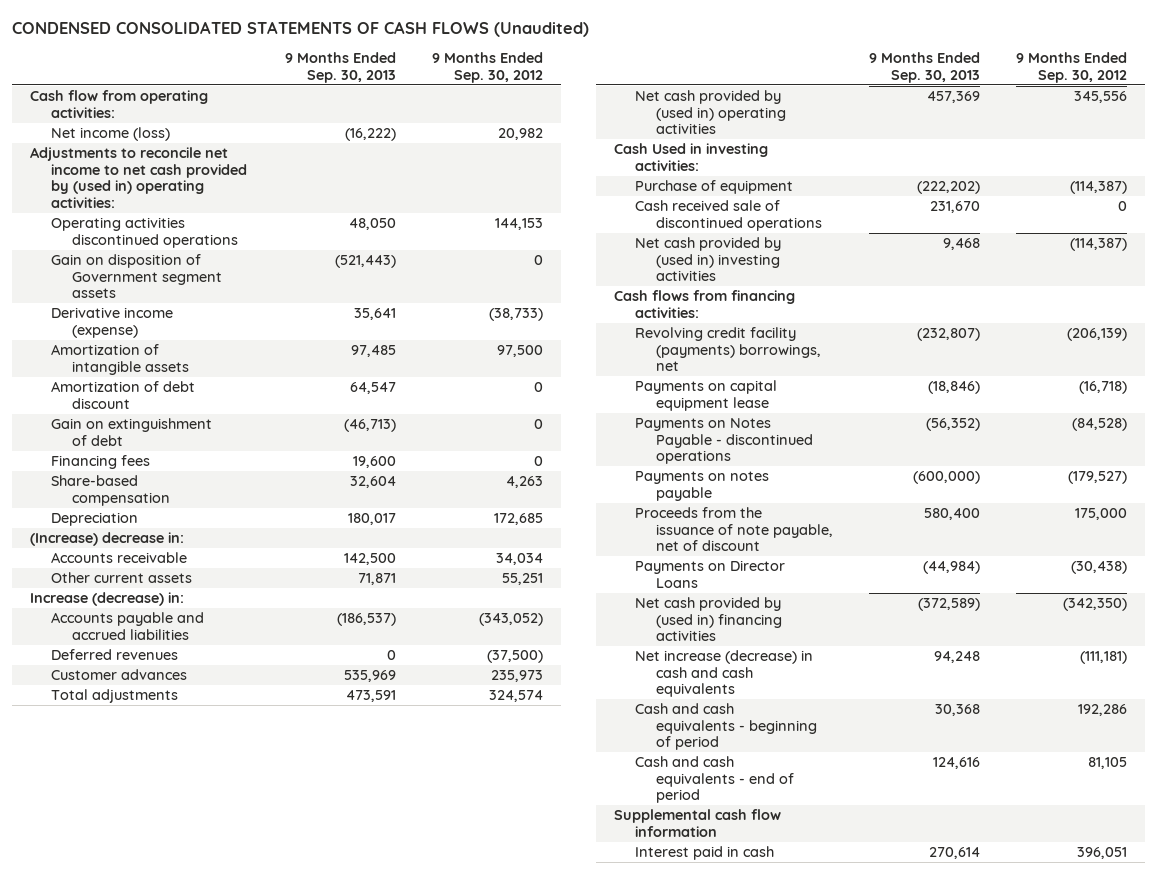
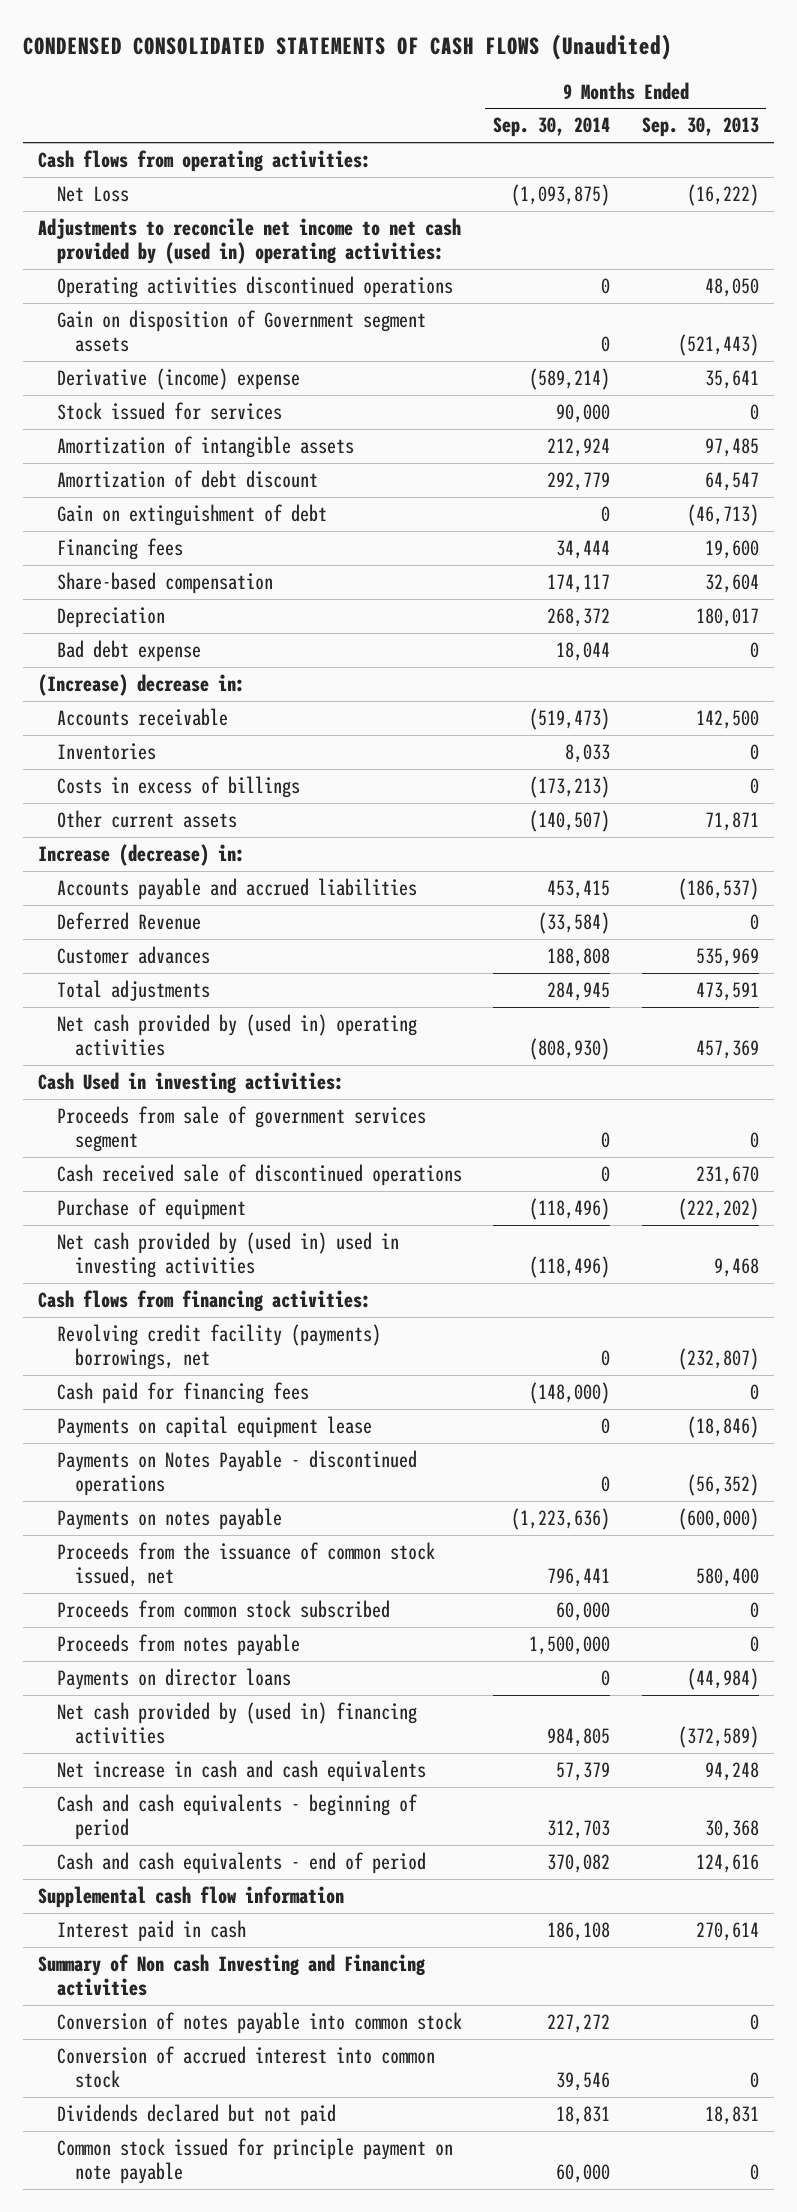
[431,52,543,83] 9 Months Ended Sep. 30, 2012 -> none
none -> [493,117,611,138] Sep. 30, 2014
[29,90,208,118] Cash flow from operating activities: -> [38,150,372,173] Cash flows from operating activities:
[50,127,170,142] Net income (loss) -> [56,186,129,203] Net Loss
[50,307,173,338] Derivative income (expense) -> [56,368,300,391] Derivative (income) expense
none -> [56,402,282,421] Stock issued for services
none -> [56,640,201,663] Bad debt expense
none -> [56,743,156,761] Inventories
none -> [56,776,300,799] Costs in excess of billings
[50,649,178,661] Deferred revenues -> [56,912,201,931] Deferred Revenue
none -> [56,1106,426,1153] Proceeds from sale of government services segment
[635,180,794,195] Purchase of equipment -> [56,1198,246,1221] Purchase of equipment
[635,237,782,282] Net cash provided by (used in) investing activities -> [56,1232,399,1279] Net cash provided by (used in) used in investing activities
none -> [56,1382,309,1405] Cash paid for financing fees
[635,507,834,552] Proceeds from the issuance of note payable, net of discount -> [56,1542,435,1588] Proceeds from the issuance of common stock issued, net
none -> [56,1600,390,1619] Proceeds from common stock subscribed
none -> [56,1634,300,1657] Proceeds from notes payable
[635,560,786,588] Payments on Director Loans -> [56,1668,291,1691] Payments on director loans
[635,650,814,698] Net increase (decrease) in cash and cash equivalents -> [56,1760,426,1783] Net increase in cash and cash equivalents
none -> [38,1954,427,1997] Summary of Non cash Investing and Financing activities
none -> [56,2012,462,2035] Conversion of notes payable into common stock
none -> [56,2046,435,2089] Conversion of accrued interest into common stock
none -> [56,2104,336,2127] Dividends declared but not paid
none -> [56,2138,453,2185] Common stock issued for principle payment on note payable

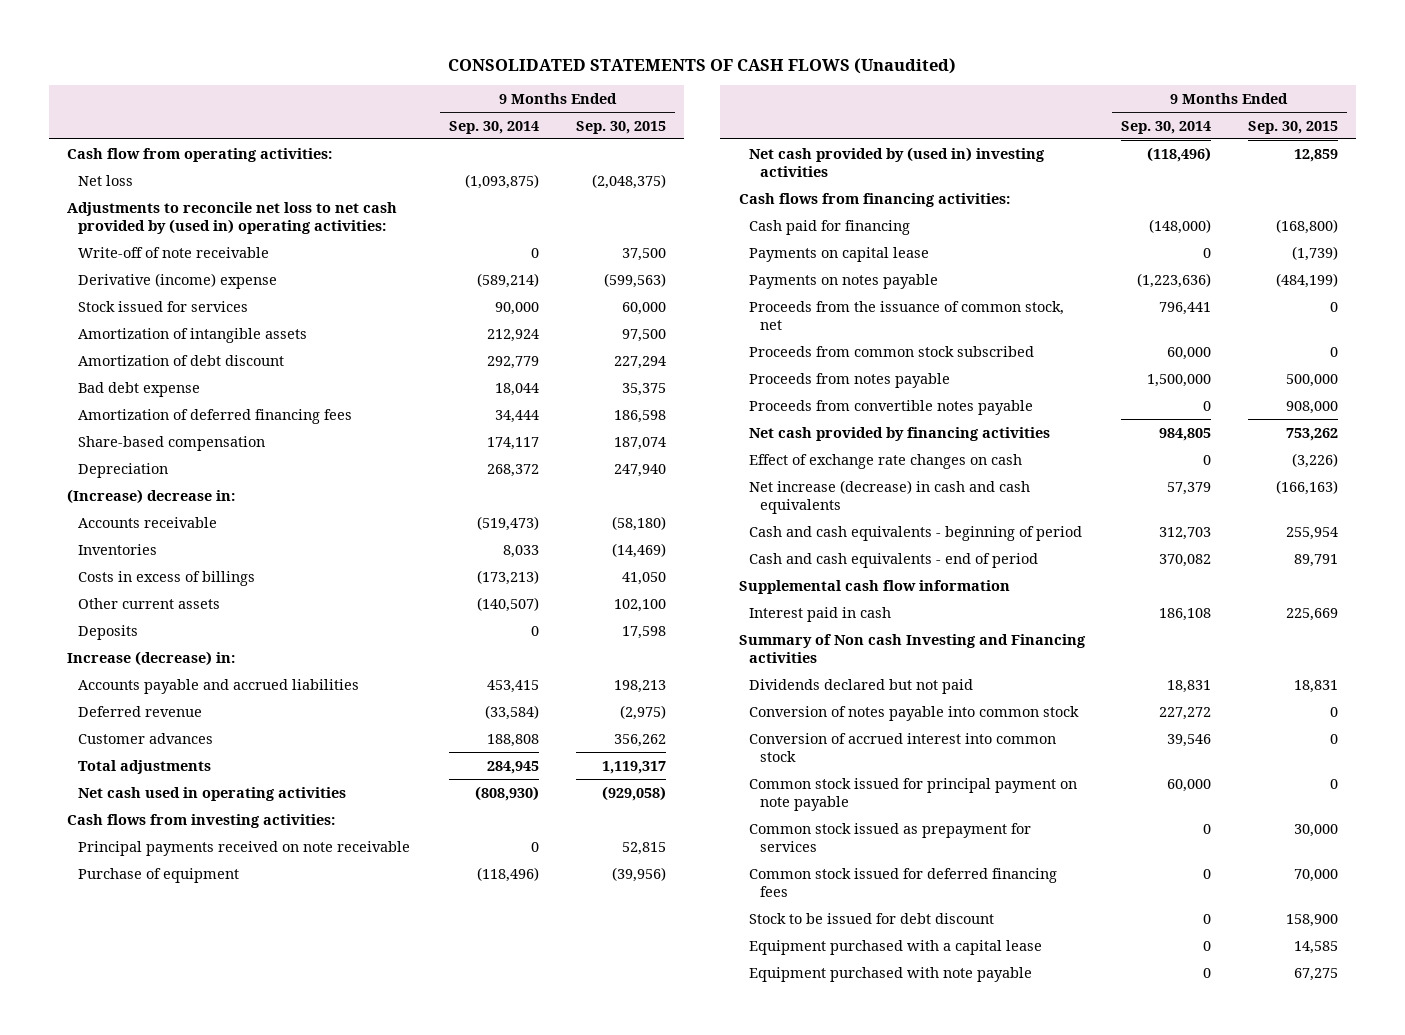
[22,34,672,61] CONDENSED CONSOLIDATED STATEMENTS OF CASH FLOWS (Unaudited) -> [448,57,957,74] CONSOLIDATED STATEMENTS OF CASH FLOWS (Unaudited)
[641,117,759,138] Sep. 30, 2013 -> none
none -> [575,120,666,134] Sep. 30, 2015
[56,276,453,299] Operating activities discontinued operations -> none
[56,310,426,353] Gain on disposition of Government segment assets -> none
[38,150,372,173] Cash flows from operating activities: -> [66,147,332,162] Cash flow from operating activities:
[56,186,129,203] Net Loss -> [77,174,133,186] Net loss
[38,218,462,265] Adjustments to reconcile net income to net cash provided by (used in) operating activities: -> [66,201,397,234] Adjustments to reconcile net loss to net cash provided by (used in) operating activities:
none -> [77,246,269,258] Write-off of note receivable
[56,504,327,527] Gain on extinguishment of debt -> none
[56,640,201,663] Bad debt expense -> [77,381,200,397] Bad debt expense
[56,538,183,561] Financing fees -> [77,408,352,424] Amortization of deferred financing fees
none -> [77,624,138,640] Deposits
[56,912,201,931] Deferred Revenue -> [77,705,202,717] Deferred revenue
[56,1106,426,1153] Proceeds from sale of government services segment -> none
[56,1164,462,1187] Cash received sale of discontinued operations -> none
[56,1014,417,1057] Net cash provided by (used in) operating activities -> [77,786,346,801] Net cash used in operating activities
[38,1072,345,1095] Cash Used in investing activities: -> [66,813,335,828] Cash flows from investing activities:
none -> [77,840,410,856] Principal payments received on note receivable
[56,1232,399,1279] Net cash provided by (used in) used in investing activities -> [749,146,1046,177] Net cash provided by (used in) investing activities
[56,1324,381,1371] Revolving credit facility (payments) borrowings, net -> none
[56,1450,417,1497] Payments on Notes Payable - discontinued operations -> none
[56,1382,309,1405] Cash paid for financing fees -> [749,219,911,235] Cash paid for financing
[56,1416,372,1439] Payments on capital equipment lease -> [749,246,930,262] Payments on capital lease
[56,1542,435,1588] Proceeds from the issuance of common stock issued, net -> [749,300,1065,330] Proceeds from the issuance of common stock, net
[56,1668,291,1691] Payments on director loans -> none
none -> [749,399,1034,415] Proceeds from convertible notes payable
[56,1702,417,1745] Net cash provided by (used in) financing activities -> [749,426,1051,441] Net cash provided by financing activities
none -> [749,453,1023,469] Effect of exchange rate changes on cash
[56,1760,426,1783] Net increase in cash and cash equivalents -> [749,479,1031,514] Net increase (decrease) in cash and cash equivalents
[56,2104,336,2127] Dividends declared but not paid -> [749,678,974,694] Dividends declared but not paid
[56,2138,453,2185] Common stock issued for principle payment on note payable -> [749,777,1078,811] Common stock issued for principal payment on note payable
none -> [749,822,1032,852] Common stock issued as prepayment for services
none -> [749,867,1058,897] Common stock issued for deferred financing fees
none -> [749,912,995,924] Stock to be issued for debt discount
none -> [749,939,1043,955] Equipment purchased with a capital lease
none -> [749,966,1033,982] Equipment purchased with note payable

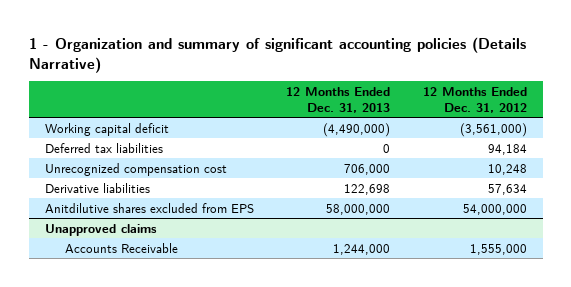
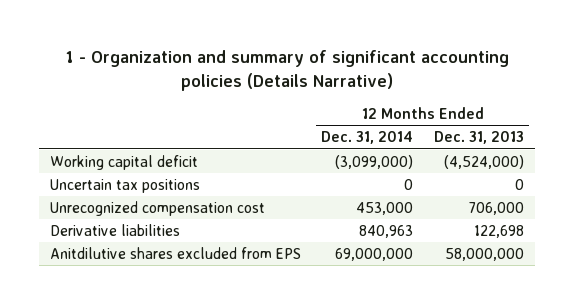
[422,86,527,113] 12 Months Ended Dec. 31, 2012 -> none
none -> [321,131,414,145] Dec. 31, 2014
[44,142,163,153] Deferred tax liabilities -> none
[323,122,391,137] (4,490,000) -> [444,154,525,169] (4,524,000)
none -> [49,178,200,193] Uncertain tax positions
[44,223,157,236] Unapproved claims -> none
[64,242,178,253] Accounts Receivable -> none

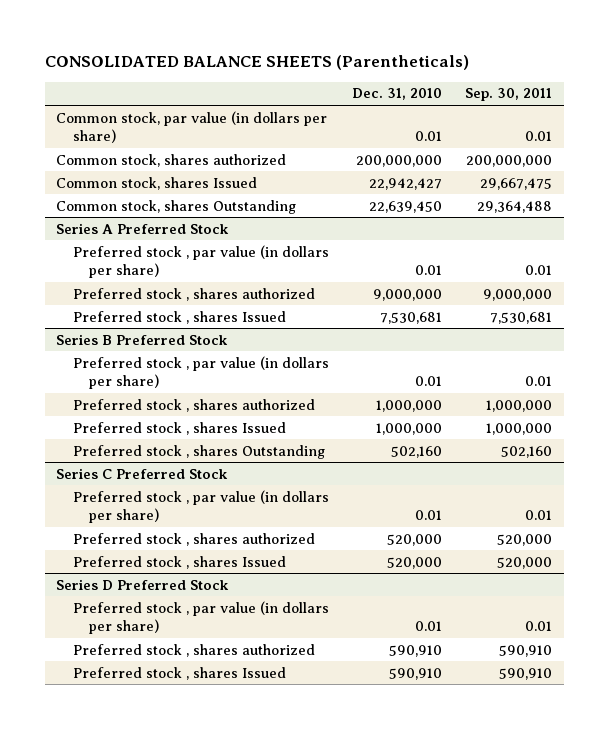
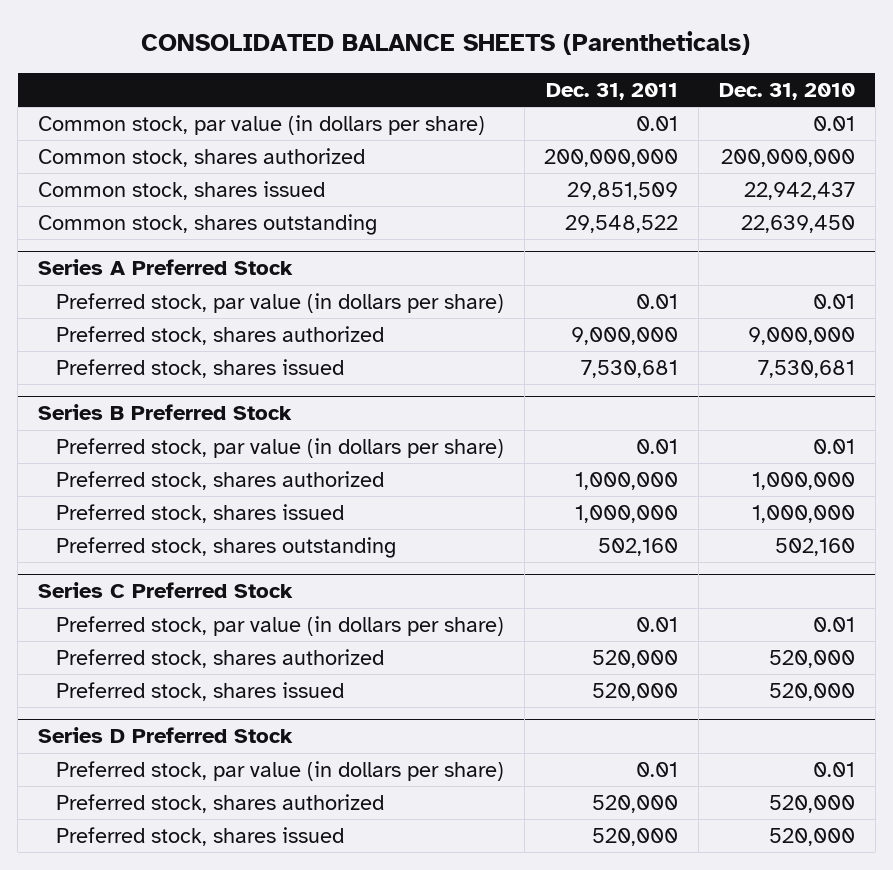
[465,88,553,102] Sep. 30, 2011 -> none
none -> [546,82,679,100] Dec. 31, 2011
[56,176,258,190] Common stock, shares Issued -> [38,181,326,201] Common stock, shares issued
[368,177,442,190] 22,942,427 -> [743,182,855,201] 22,942,437
[56,199,297,214] Common stock, shares Outstanding -> [38,214,378,236] Common stock, shares outstanding
[72,244,329,279] Preferred stock , par value (in dollars per share) -> [55,293,504,314] Preferred stock, par value (in dollars per share)
[72,287,315,301] Preferred stock , shares authorized -> [55,326,384,346] Preferred stock, shares authorized
[72,310,286,324] Preferred stock , shares Issued -> [55,359,344,379] Preferred stock, shares issued
[72,355,329,390] Preferred stock , par value (in dollars per share) -> [55,438,504,459] Preferred stock, par value (in dollars per share)
[72,398,315,412] Preferred stock , shares authorized -> [55,471,384,491] Preferred stock, shares authorized
[72,421,286,435] Preferred stock , shares Issued -> [55,504,344,524] Preferred stock, shares issued
[72,444,325,459] Preferred stock , shares Outstanding -> [55,537,396,559] Preferred stock, shares outstanding
[72,489,329,524] Preferred stock , par value (in dollars per share) -> [55,616,504,637] Preferred stock, par value (in dollars per share)
[72,532,315,546] Preferred stock , shares authorized -> [55,649,384,669] Preferred stock, shares authorized
[72,555,286,569] Preferred stock , shares Issued -> [55,682,344,702] Preferred stock, shares issued
[72,600,329,635] Preferred stock , par value (in dollars per share) -> [55,761,504,782] Preferred stock, par value (in dollars per share)
[72,643,315,657] Preferred stock , shares authorized -> [55,794,384,814] Preferred stock, shares authorized
[388,644,442,657] 590,910 -> [768,795,855,814] 520,000
[72,666,286,680] Preferred stock , shares Issued -> [55,827,344,847] Preferred stock, shares issued
[388,667,442,680] 590,910 -> [768,828,855,847] 520,000

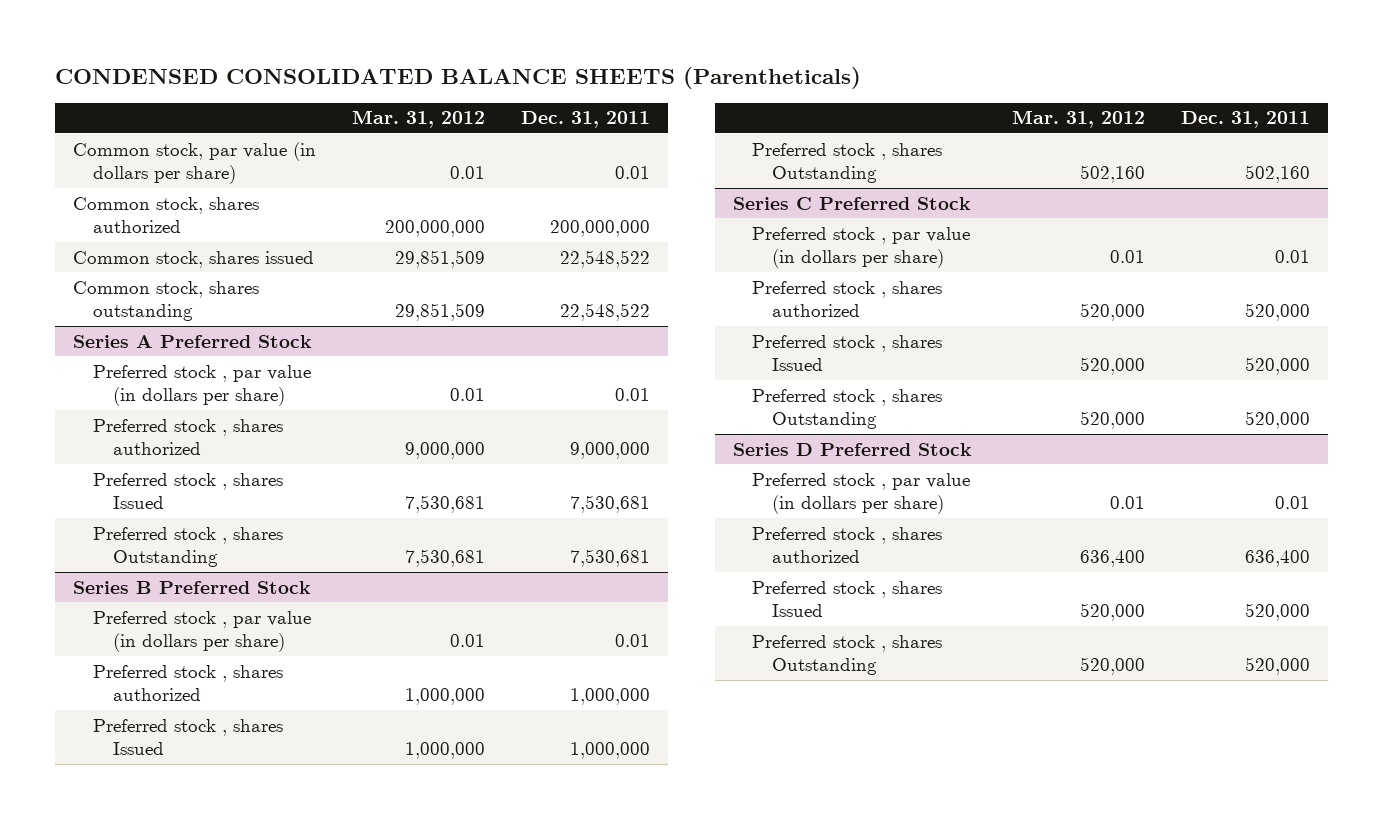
[141,31,751,56] CONSOLIDATED BALANCE SHEETS (Parentheticals) -> [55,67,862,90] CONDENSED CONSOLIDATED BALANCE SHEETS (Parentheticals)
[718,82,855,100] Dec. 31, 2010 -> none
none -> [352,110,486,129] Mar. 31, 2012
[567,182,679,201] 29,851,509 -> [560,249,651,268] 22,548,522
[565,215,679,234] 29,548,522 -> [560,303,651,322] 22,548,522
[55,293,504,314] Preferred stock, par value (in dollars per share) -> [92,364,311,407] Preferred stock , par value (in dollars per share)
[55,326,384,346] Preferred stock, shares authorized -> [92,418,283,456] Preferred stock , shares authorized
[55,359,344,379] Preferred stock, shares issued -> [92,472,283,510] Preferred stock , shares Issued
none -> [92,526,283,568] Preferred stock , shares Outstanding
[55,438,504,459] Preferred stock, par value (in dollars per share) -> [92,610,311,653] Preferred stock , par value (in dollars per share)
[55,471,384,491] Preferred stock, shares authorized -> [92,664,283,702] Preferred stock , shares authorized
[55,504,344,524] Preferred stock, shares issued -> [92,718,283,756] Preferred stock , shares Issued
[55,537,396,559] Preferred stock, shares outstanding -> [752,142,943,184] Preferred stock , shares Outstanding
[55,616,504,637] Preferred stock, par value (in dollars per share) -> [752,226,971,269] Preferred stock , par value (in dollars per share)
[55,649,384,669] Preferred stock, shares authorized -> [752,280,943,318] Preferred stock , shares authorized
[55,682,344,702] Preferred stock, shares issued -> [752,334,943,372] Preferred stock , shares Issued
none -> [752,388,943,430] Preferred stock , shares Outstanding
[55,761,504,782] Preferred stock, par value (in dollars per share) -> [752,472,971,515] Preferred stock , par value (in dollars per share)
[55,794,384,814] Preferred stock, shares authorized -> [752,526,943,564] Preferred stock , shares authorized
[592,795,679,814] 520,000 -> [1244,550,1310,568] 636,400
[55,827,344,847] Preferred stock, shares issued -> [752,580,943,618] Preferred stock , shares Issued
none -> [752,634,943,676] Preferred stock , shares Outstanding

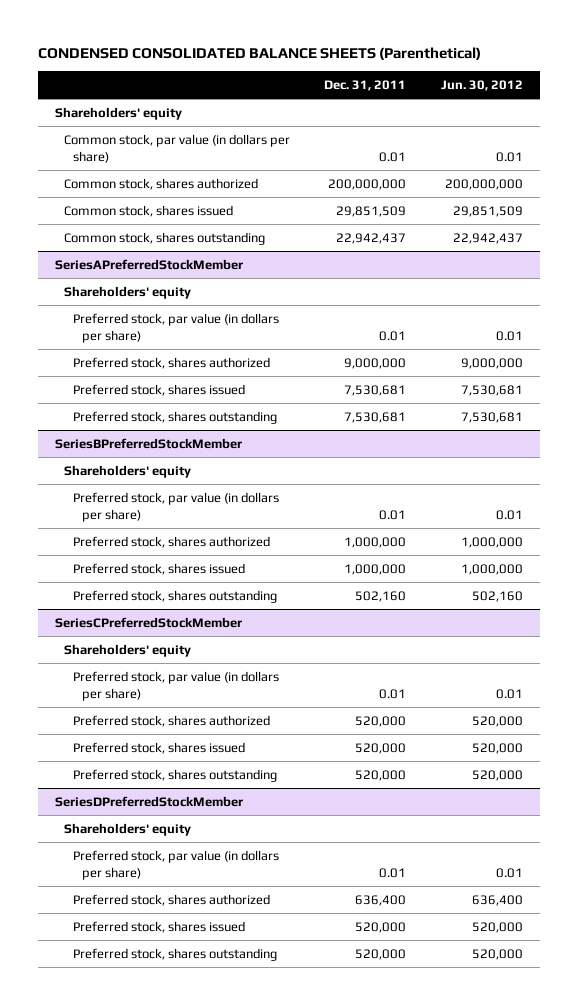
[55,67,862,90] CONDENSED CONSOLIDATED BALANCE SHEETS (Parentheticals) -> [37,47,481,61] CONDENSED CONSOLIDATED BALANCE SHEETS (Parenthetical)
[352,110,486,129] Mar. 31, 2012 -> none
none -> [440,80,523,92] Jun. 30, 2012
none -> [54,106,182,120] Shareholders' equity
[73,334,313,348] Series A Preferred Stock -> none
[73,580,312,594] Series B Preferred Stock -> none
[732,196,971,210] Series C Preferred Stock -> none
[732,442,972,456] Series D Preferred Stock -> none
[560,249,651,268] 22,548,522 -> [336,205,407,217] 29,851,509
[560,303,651,322] 22,548,522 -> [336,232,407,244] 22,942,437
none -> [54,258,243,270] SeriesAPreferredStockMember
none -> [63,285,191,299] Shareholders' equity
[92,364,311,407] Preferred stock , par value (in dollars per share) -> [73,312,280,343] Preferred stock, par value (in dollars per share)
[92,418,283,456] Preferred stock , shares authorized -> [73,356,271,369] Preferred stock, shares authorized
[92,472,283,510] Preferred stock , shares Issued -> [73,383,246,396] Preferred stock, shares issued
[92,526,283,568] Preferred stock , shares Outstanding -> [73,410,278,424] Preferred stock, shares outstanding
none -> [54,437,242,449] SeriesBPreferredStockMember
none -> [63,464,191,478] Shareholders' equity
[92,610,311,653] Preferred stock , par value (in dollars per share) -> [73,491,280,522] Preferred stock, par value (in dollars per share)
[92,664,283,702] Preferred stock , shares authorized -> [73,535,271,548] Preferred stock, shares authorized
[92,718,283,756] Preferred stock , shares Issued -> [73,562,246,575] Preferred stock, shares issued
[752,142,943,184] Preferred stock , shares Outstanding -> [73,589,278,603] Preferred stock, shares outstanding
none -> [54,616,242,628] SeriesCPreferredStockMember
none -> [63,643,191,657] Shareholders' equity
[752,226,971,269] Preferred stock , par value (in dollars per share) -> [73,670,280,701] Preferred stock, par value (in dollars per share)
[752,280,943,318] Preferred stock , shares authorized -> [73,714,271,727] Preferred stock, shares authorized
[752,334,943,372] Preferred stock , shares Issued -> [73,741,246,754] Preferred stock, shares issued
[752,388,943,430] Preferred stock , shares Outstanding -> [73,768,278,782] Preferred stock, shares outstanding
none -> [54,795,243,807] SeriesDPreferredStockMember
none -> [63,822,191,836] Shareholders' equity
[752,472,971,515] Preferred stock , par value (in dollars per share) -> [73,849,280,880] Preferred stock, par value (in dollars per share)
[752,526,943,564] Preferred stock , shares authorized -> [73,893,271,906] Preferred stock, shares authorized
[752,580,943,618] Preferred stock , shares Issued -> [73,920,246,933] Preferred stock, shares issued
[752,634,943,676] Preferred stock , shares Outstanding -> [73,947,278,961] Preferred stock, shares outstanding

